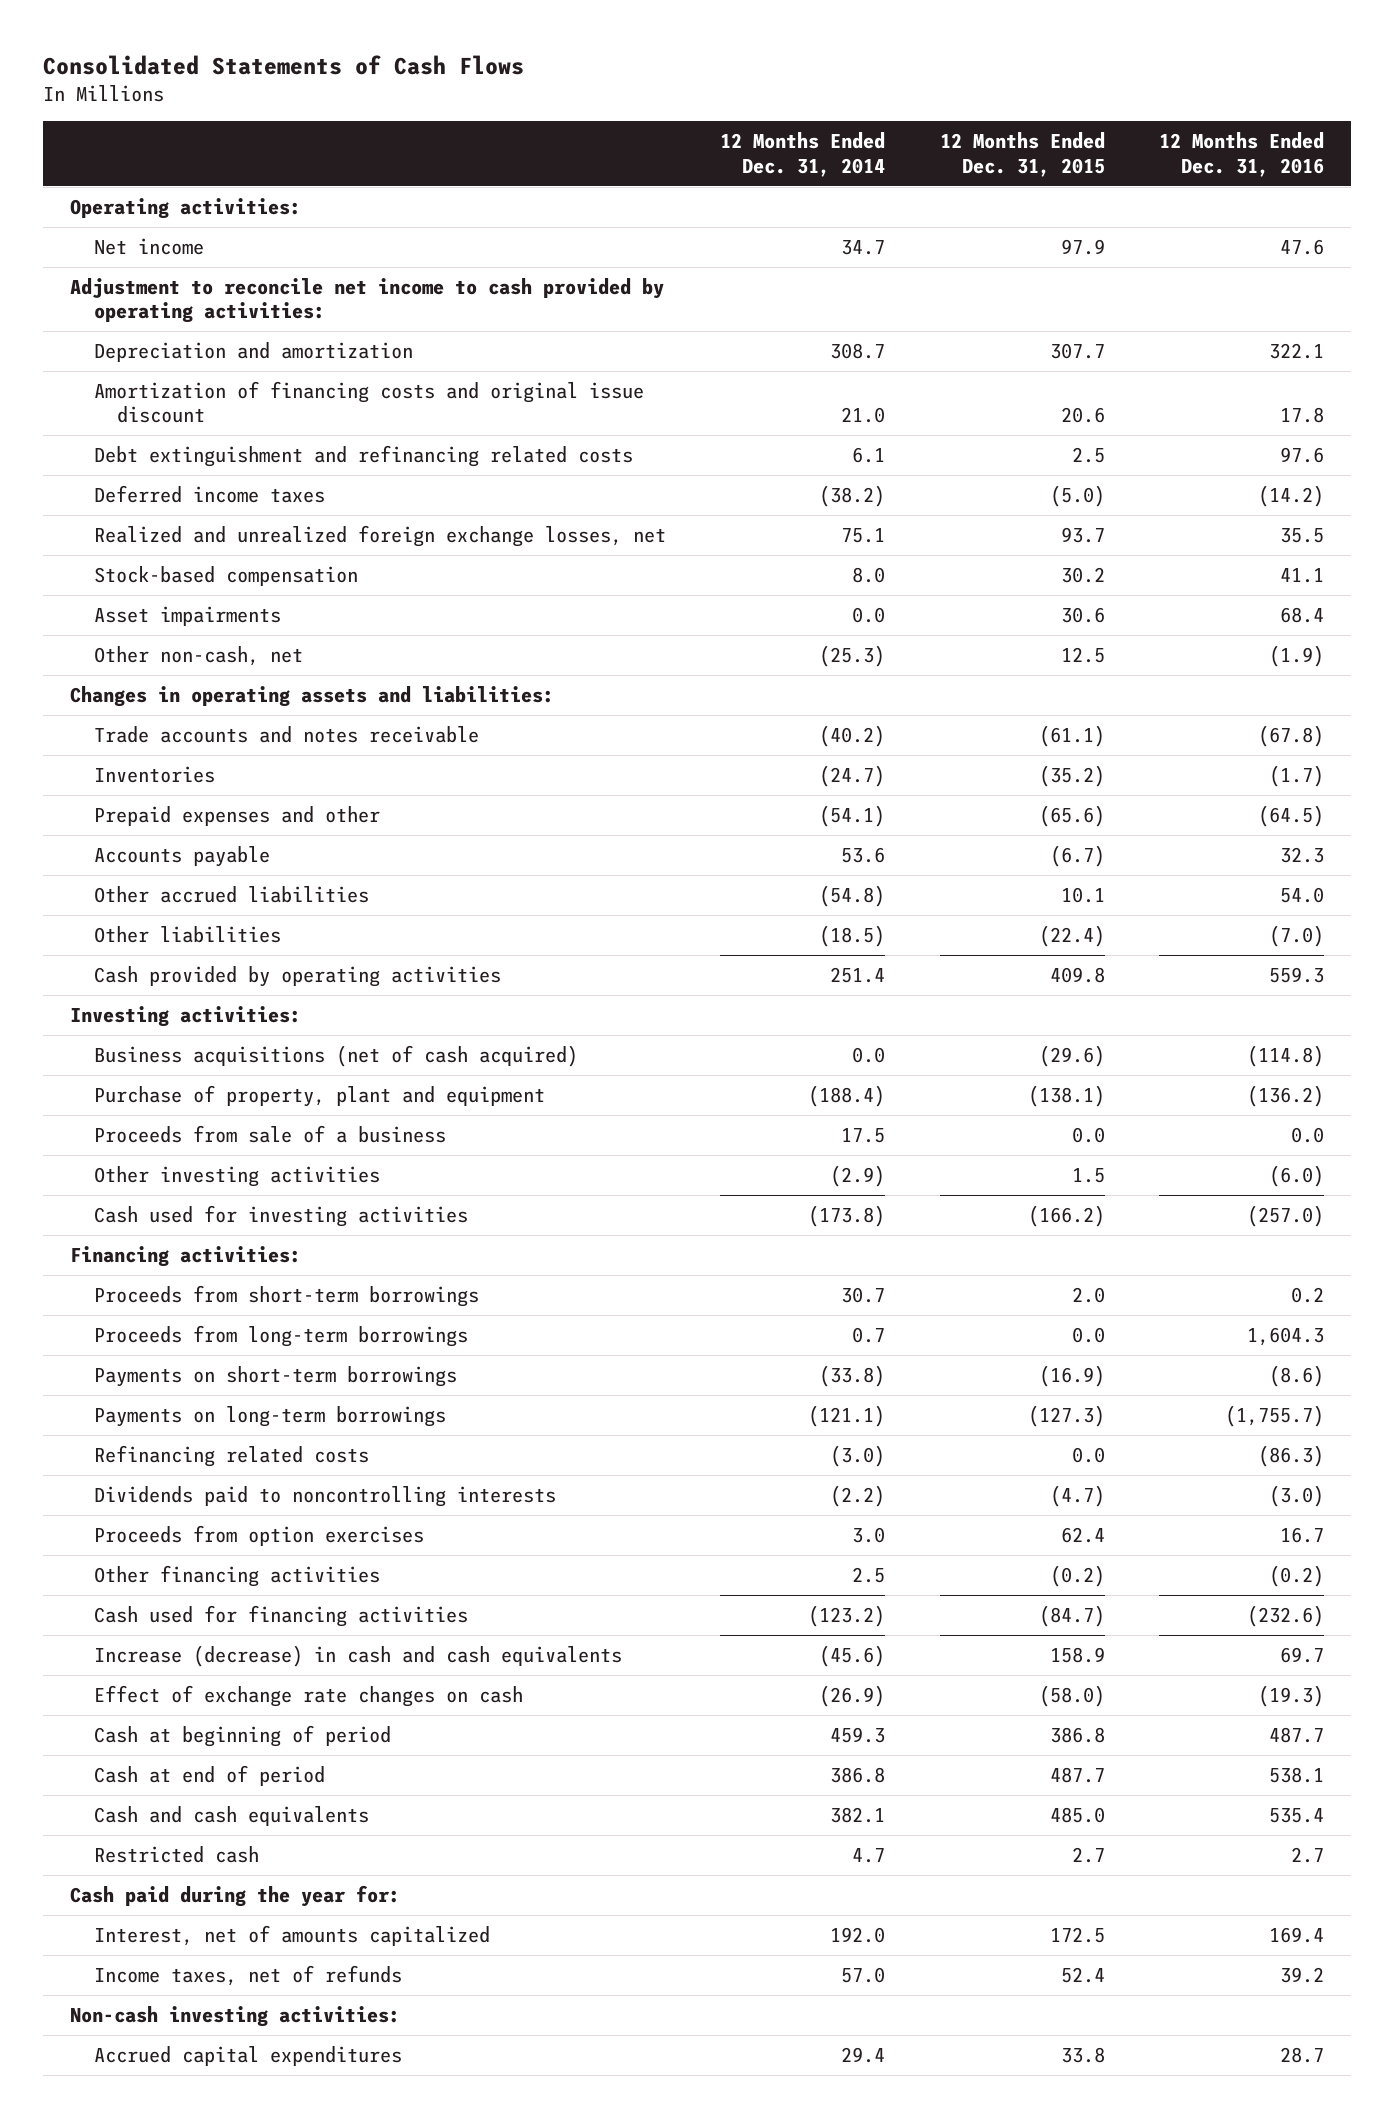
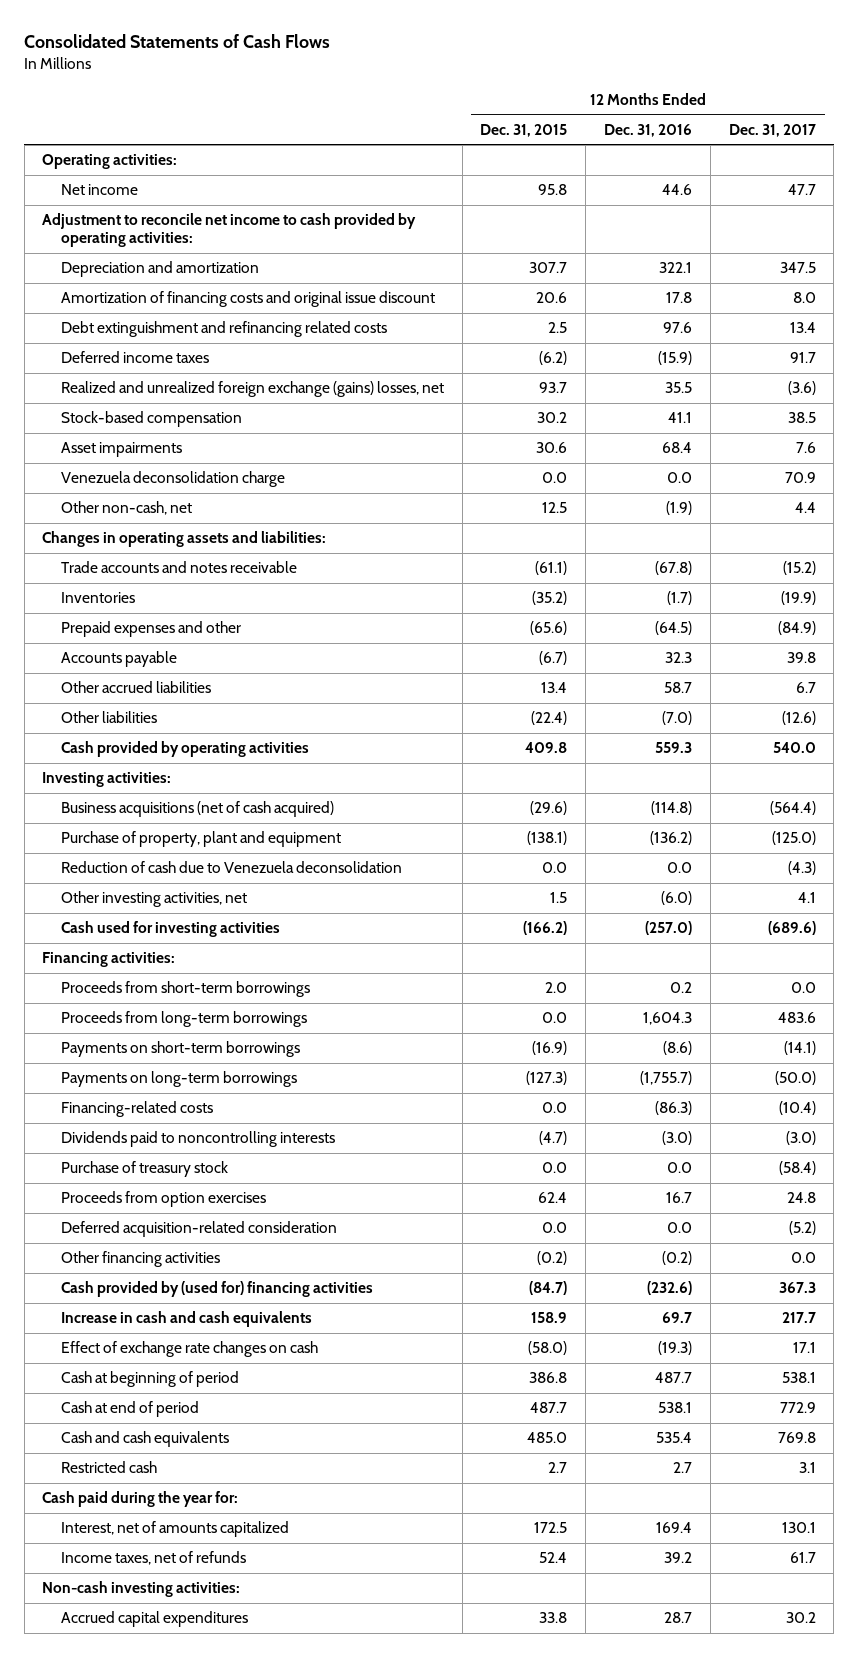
[720,132,886,177] 12 Months Ended Dec. 31, 2014 -> none
none -> [728,123,816,137] Dec. 31, 2017
[1060,238,1105,255] 97.9 -> [538,184,568,196] 95.8
[1280,238,1325,255] 47.6 -> [662,184,693,196] 44.6
[1049,484,1105,507] (5.0) -> [539,351,568,366] (6.2)
[1258,484,1325,507] (14.2) -> [658,351,693,366] (15.9)
[93,524,666,547] Realized and unrealized foreign exchange losses, net -> [60,381,444,398] Realized and unrealized foreign exchange (gains) losses, net
none -> [60,471,285,488] Venezuela deconsolidation charge
[1060,886,1105,903] 10.1 -> [541,682,568,694] 13.4
[1280,886,1325,903] 54.0 -> [664,682,693,694] 58.7
[93,1124,446,1143] Proceeds from sale of a business -> none
none -> [60,861,402,874] Reduction of cash due to Venezuela deconsolidation
[93,1165,380,1187] Other investing activities -> [60,891,247,908] Other investing activities, net
[93,1444,369,1467] Refinancing related costs -> [60,1101,213,1118] Financing-related costs
none -> [60,1161,228,1178] Purchase of treasury stock
none -> [60,1221,337,1238] Deferred acquisition-related consideration
[93,1604,468,1627] Cash used for financing activities -> [60,1281,373,1298] Cash provided by (used for) financing activities
[93,1644,622,1667] Increase (decrease) in cash and cash equivalents -> [60,1311,312,1328] Increase in cash and cash equivalents

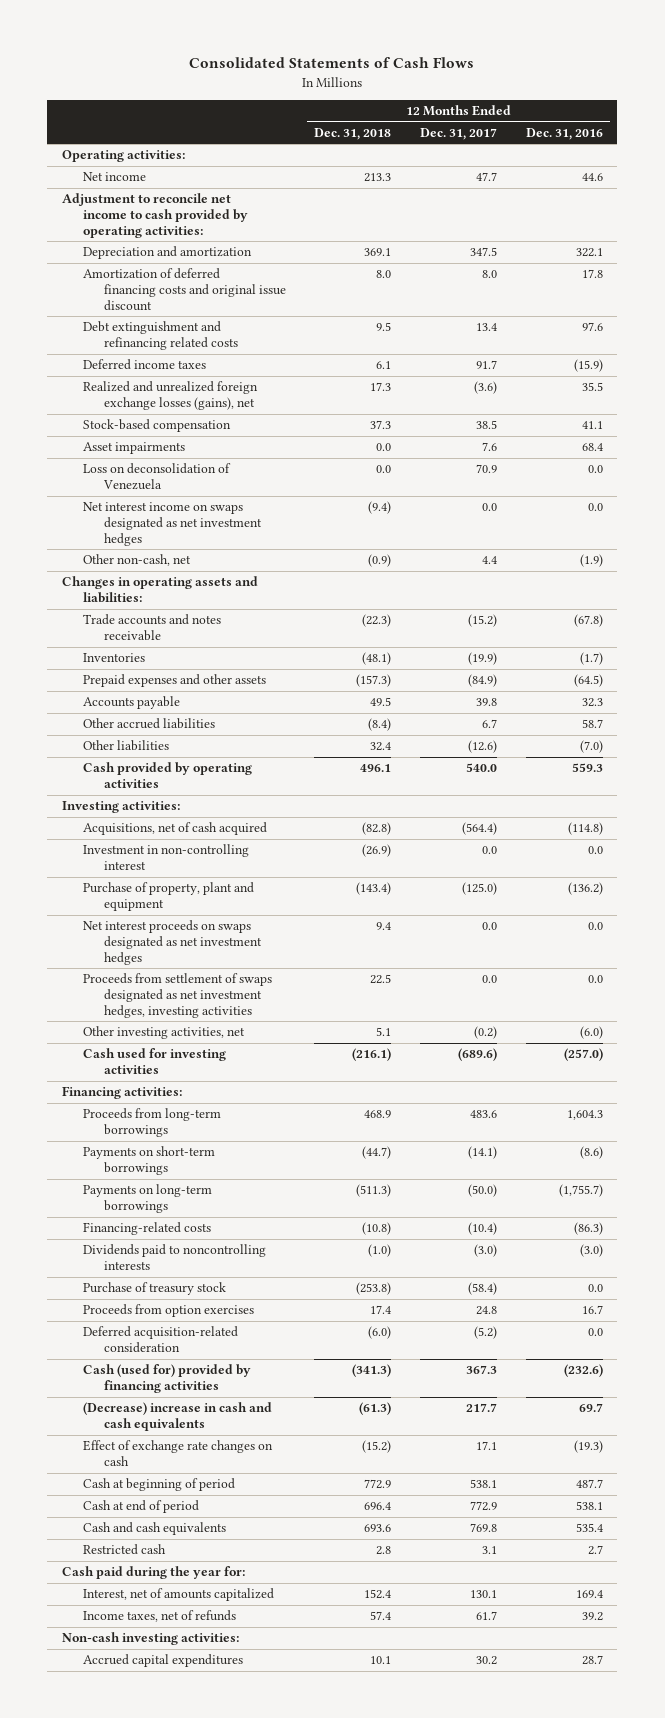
[480,123,568,137] Dec. 31, 2015 -> none
none -> [314,127,392,140] Dec. 31, 2018
[60,291,435,308] Amortization of financing costs and original issue discount -> [82,268,286,312] Amortization of deferred financing costs and original issue discount
[60,381,444,398] Realized and unrealized foreign exchange (gains) losses, net -> [82,381,258,411] Realized and unrealized foreign exchange losses (gains), net
[60,471,285,488] Venezuela deconsolidation charge -> [82,463,231,491] Loss on deconsolidation of Venezuela
none -> [82,502,262,547] Net interest income on swaps designated as net investment hedges
[60,621,241,638] Prepaid expenses and other -> [82,674,266,688] Prepaid expenses and other assets
[60,801,334,818] Business acquisitions (net of cash acquired) -> [82,822,267,836] Acquisitions, net of cash acquired
none -> [82,844,249,871] Investment in non-controlling interest
[60,861,402,874] Reduction of cash due to Venezuela deconsolidation -> none
none -> [82,920,262,966] Net interest proceeds on swaps designated as net investment hedges
none -> [82,973,272,1019] Proceeds from settlement of swaps designated as net investment hedges, investing activities
[797,892,816,904] 4.1 -> [474,1026,498,1040] (0.2)
[60,981,310,998] Proceeds from short-term borrowings -> none
[60,1251,220,1268] Other financing activities -> none
[60,1281,373,1298] Cash provided by (used for) financing activities -> [82,1364,251,1394] Cash (used for) provided by financing activities
[60,1311,312,1328] Increase in cash and cash equivalents -> [82,1402,272,1432] (Decrease) increase in cash and cash equivalents

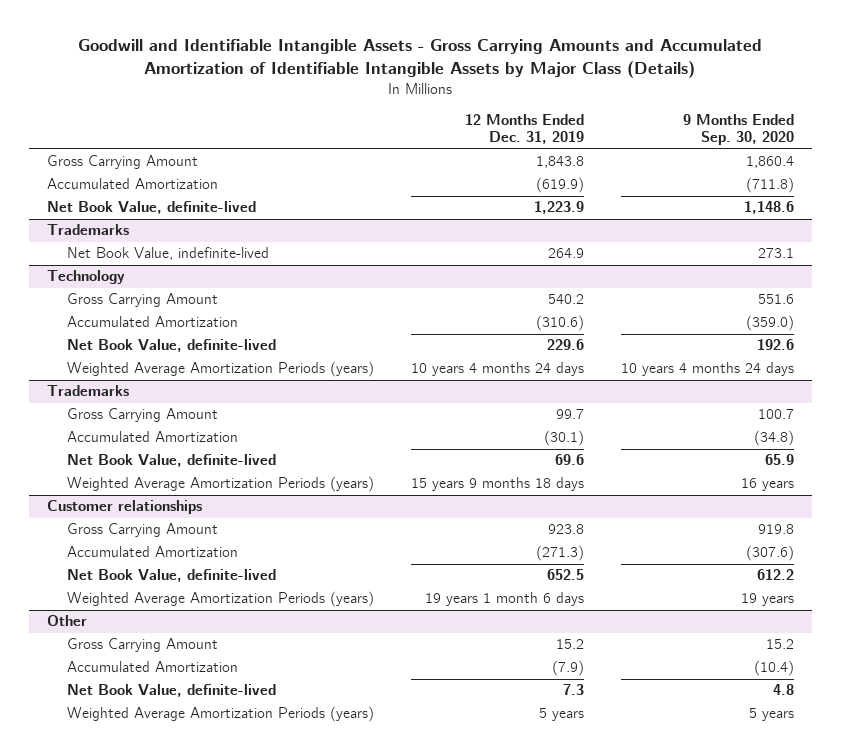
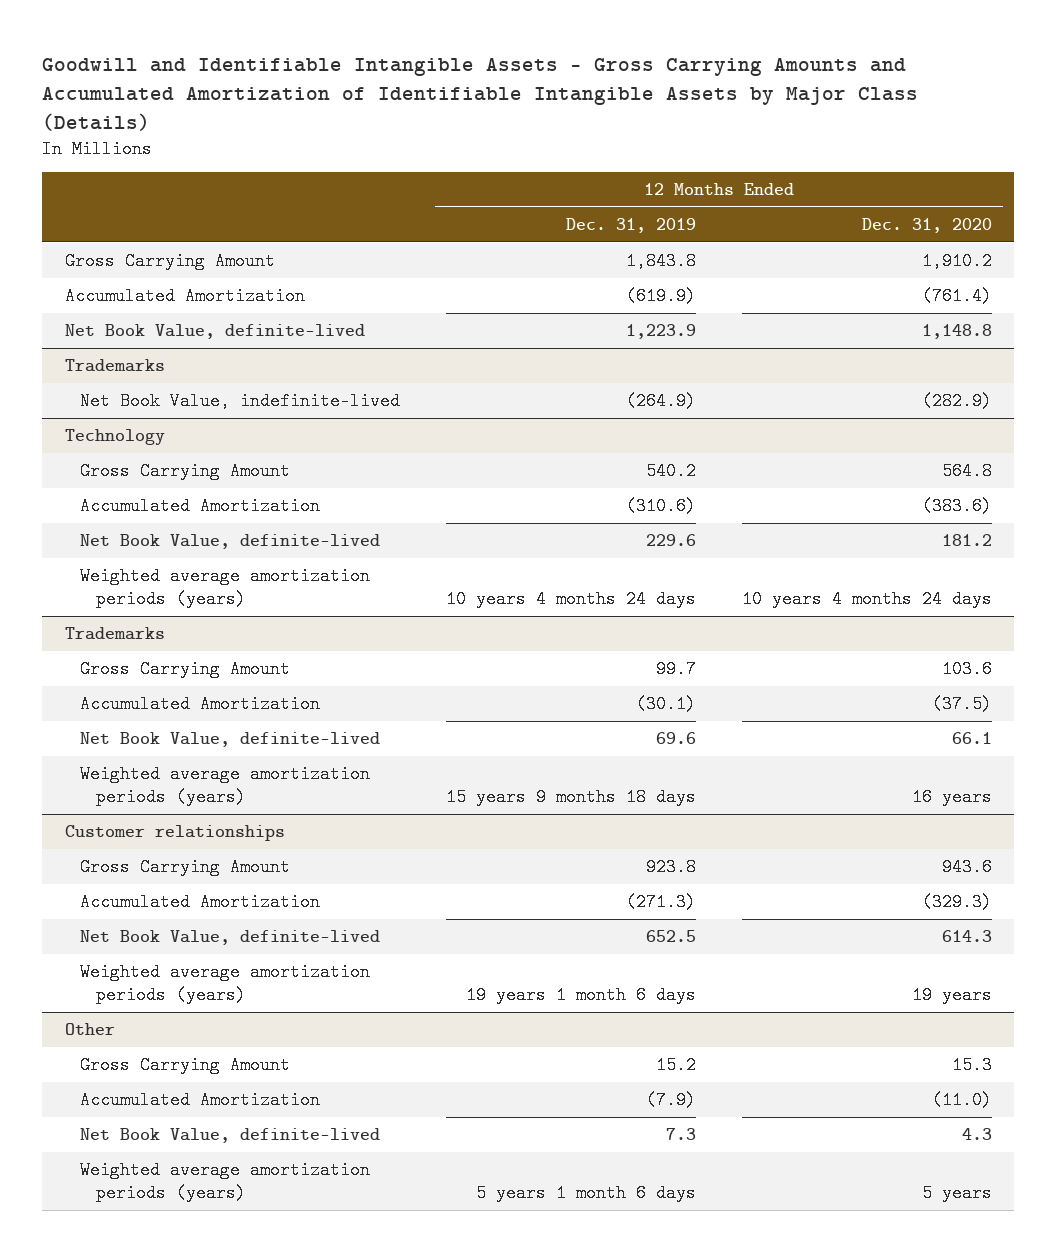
[682,113,794,146] 9 Months Ended Sep. 30, 2020 -> none
none -> [861,217,992,233] Dec. 31, 2020
[547,248,584,259] 264.9 -> [625,391,696,410] (264.9)
[67,361,375,378] Weighted Average Amortization Periods (years) -> [80,566,371,609] Weighted average amortization periods (years)
[67,476,375,493] Weighted Average Amortization Periods (years) -> [80,764,371,807] Weighted average amortization periods (years)
[67,591,375,608] Weighted Average Amortization Periods (years) -> [80,962,371,1005] Weighted average amortization periods (years)
[67,706,375,723] Weighted Average Amortization Periods (years) -> [80,1160,371,1203] Weighted average amortization periods (years)
[538,708,584,722] 5 years -> [475,1184,696,1203] 5 years 1 month 6 days

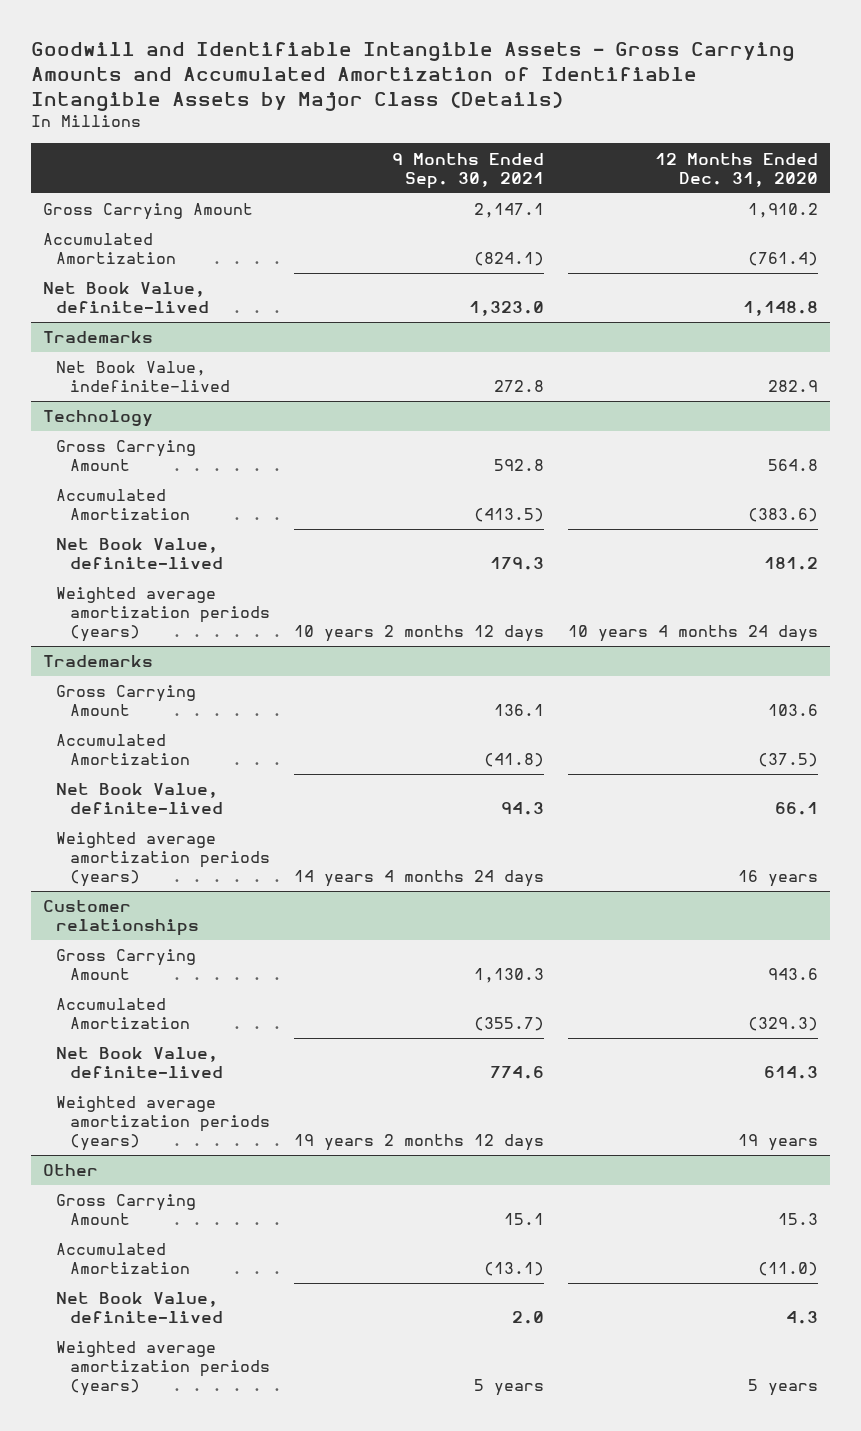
[565,217,696,233] Dec. 31, 2019 -> none
none -> [392,152,545,189] 9 Months Ended Sep. 30, 2021
[921,391,992,410] (282.9) -> [768,380,819,393] 282.9

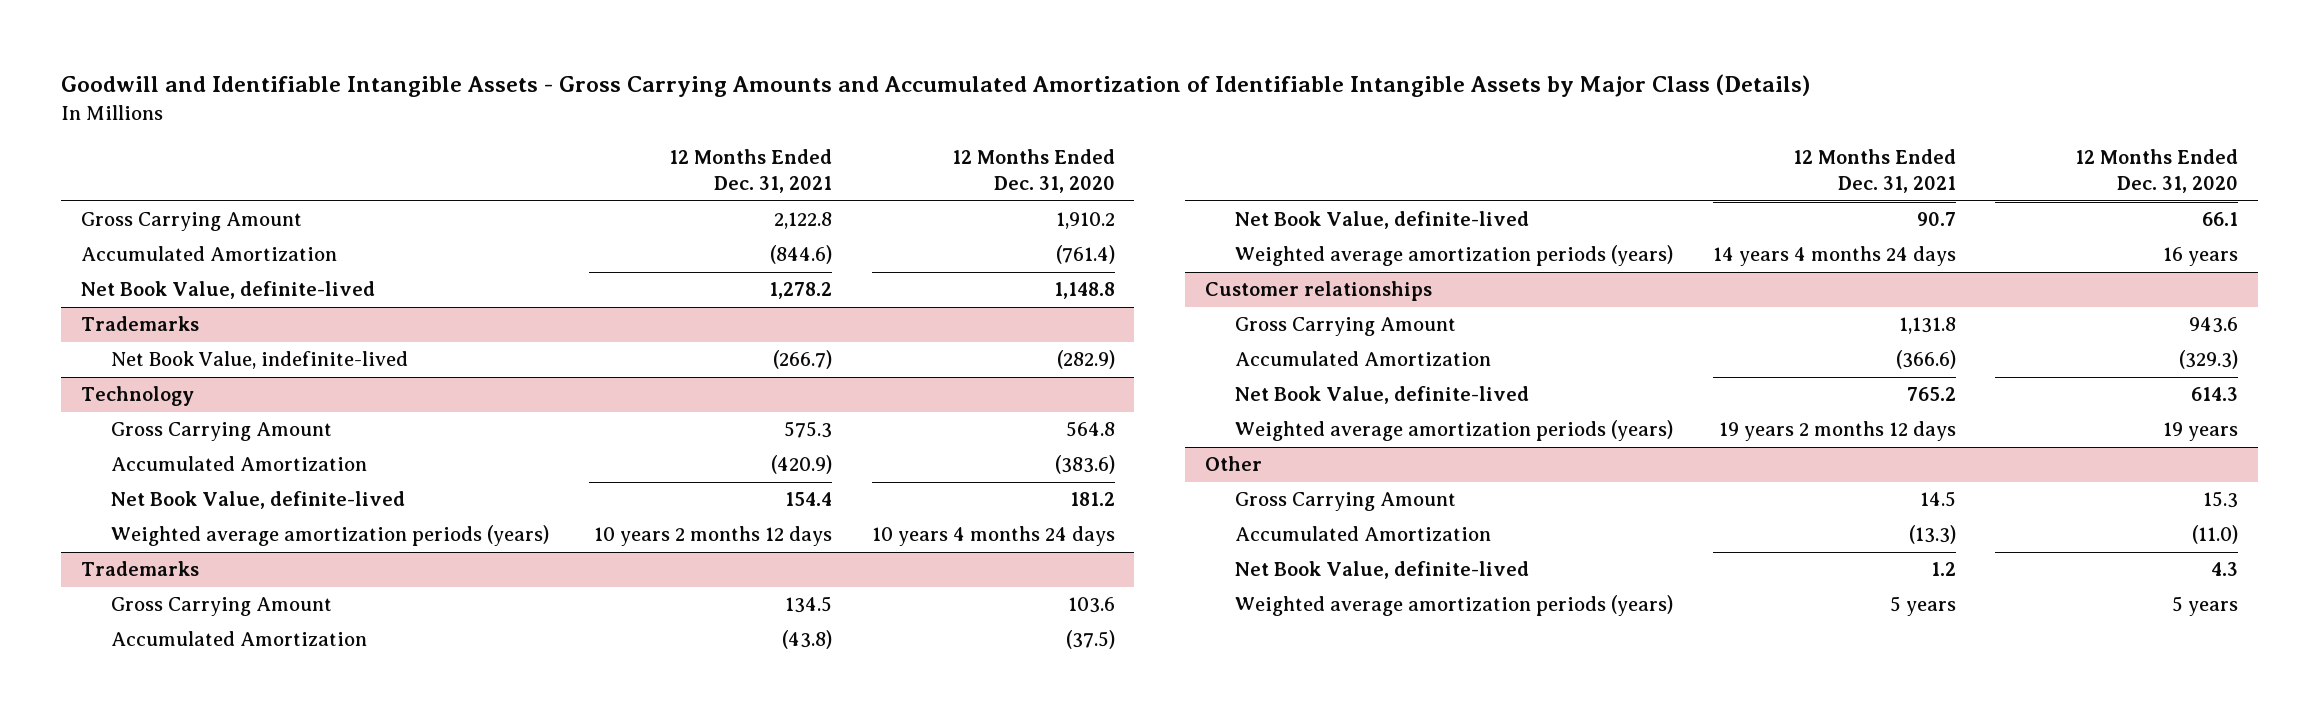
[392,152,545,189] 9 Months Ended Sep. 30, 2021 -> none
none -> [669,149,833,194] 12 Months Ended Dec. 31, 2021
[768,380,819,393] 282.9 -> [1056,350,1115,370] (282.9)

